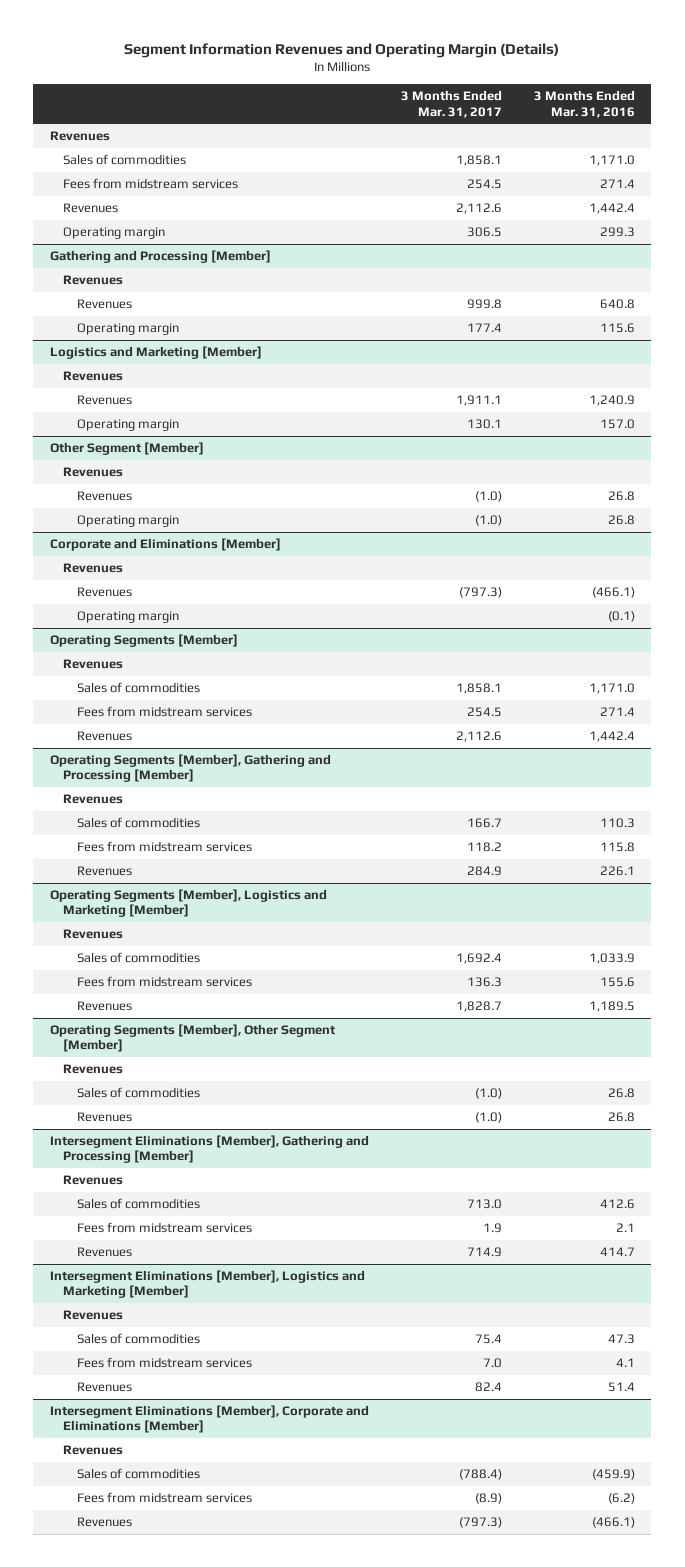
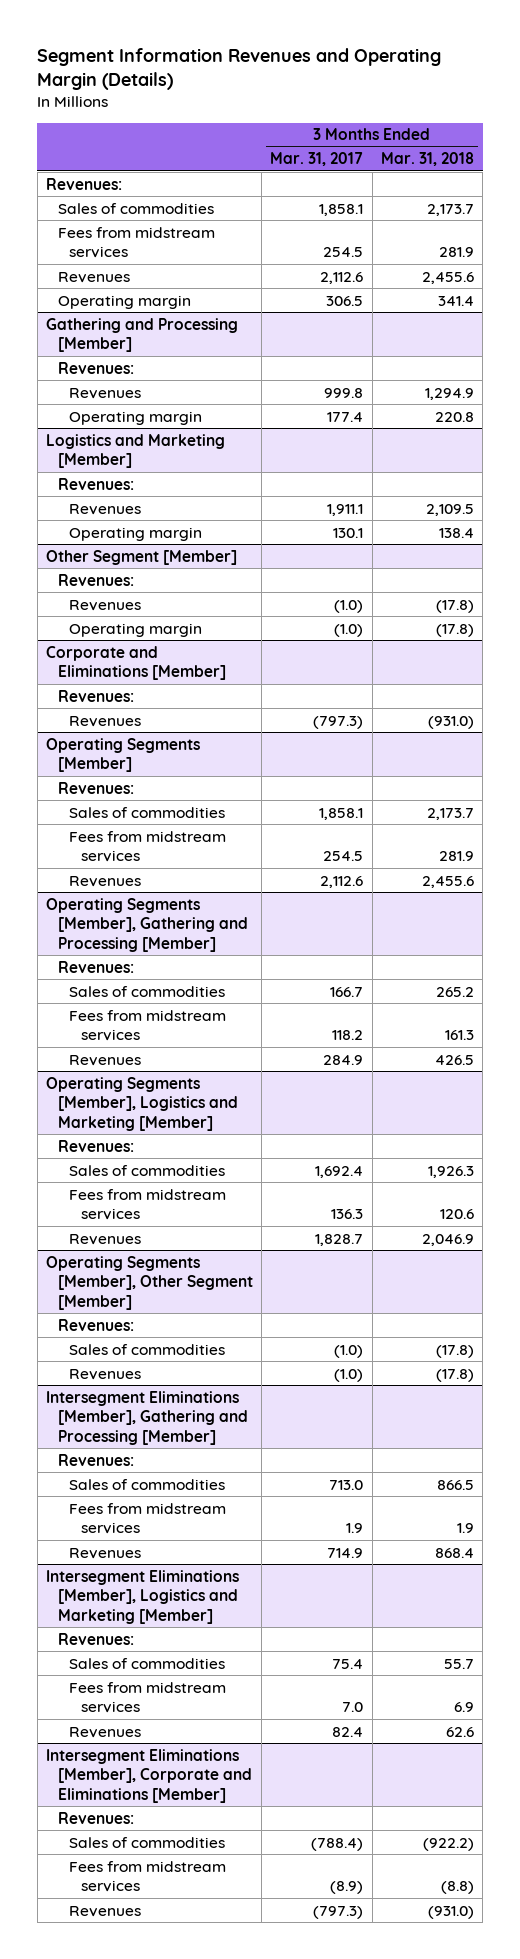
[534,90,636,118] 3 Months Ended Mar. 31, 2016 -> none
none -> [380,152,474,167] Mar. 31, 2018
[49,131,110,142] Revenues -> [46,177,123,190] Revenues:
[63,275,124,286] Revenues -> [57,361,134,374] Revenues:
[63,371,124,382] Revenues -> [57,477,134,490] Revenues:
[63,467,124,478] Revenues -> [57,573,134,586] Revenues:
[63,563,124,574] Revenues -> [57,689,134,702] Revenues:
[77,611,180,624] Operating margin -> none
[63,659,124,670] Revenues -> [57,781,134,794] Revenues:
[63,794,124,805] Revenues -> [57,960,134,973] Revenues:
[63,929,124,940] Revenues -> [57,1139,134,1152] Revenues:
[63,1064,124,1075] Revenues -> [57,1318,134,1331] Revenues:
[63,1175,124,1186] Revenues -> [57,1453,134,1466] Revenues:
[63,1310,124,1321] Revenues -> [57,1632,134,1645] Revenues:
[63,1445,124,1456] Revenues -> [57,1811,134,1824] Revenues:

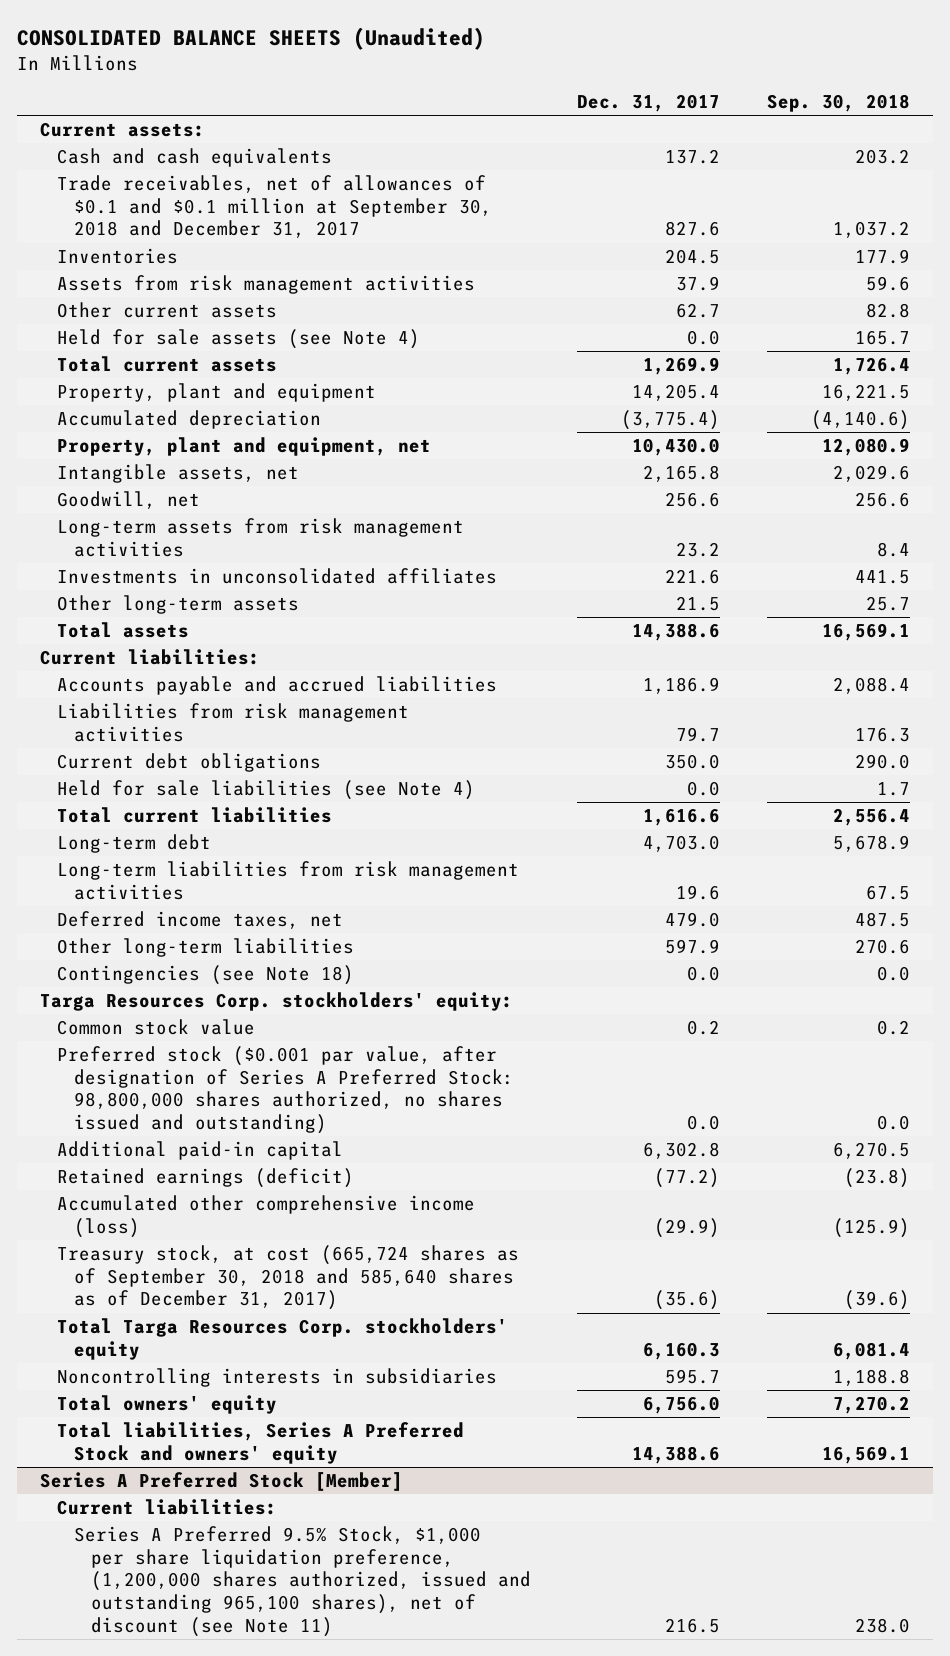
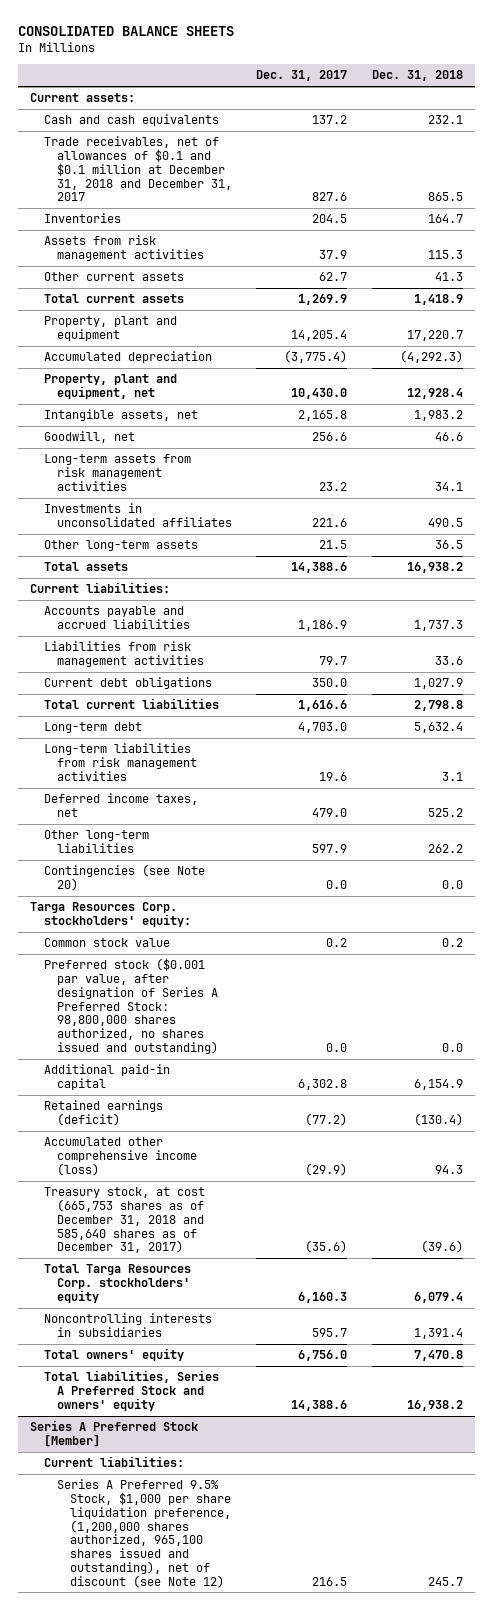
[16,27,485,51] CONSOLIDATED BALANCE SHEETS (Unaudited) -> [18,26,235,37] CONSOLIDATED BALANCE SHEETS
[766,94,910,113] Sep. 30, 2018 -> none
none -> [371,70,463,82] Dec. 31, 2018
[57,175,492,239] Trade receivables, net of allowances of $0.1 and $0.1 million at September 30, 2018 and December 31, 2017 -> [43,136,232,202] Trade receivables, net of allowances of $0.1 and $0.1 million at December 31, 2018 and December 31, 2017
[57,329,421,350] Held for sale assets (see Note 4) -> none
[57,780,476,801] Held for sale liabilities (see Note 4) -> none
[57,965,355,986] Contingencies (see Note 18) -> [43,864,205,892] Contingencies (see Note 20)
[57,1245,520,1311] Treasury stock, at cost (665,724 shares as of September 30, 2018 and 585,640 shares as of December 31, 2017) -> [43,1187,205,1254] Treasury stock, at cost (665,753 shares as of December 31, 2018 and 585,640 shares as of December 31, 2017)
[73,1526,531,1637] Series A Preferred 9.5% Stock, $1,000 per share liquidation preference, (1,200,000 shares authorized, issued and outstanding 965,100 shares), net of discount (see Note 11) -> [56,1479,231,1588] Series A Preferred 9.5% Stock, $1,000 per share liquidation preference, (1,200,000 shares authorized, 965,100 shares issued and outstanding), net of discount (see Note 12)

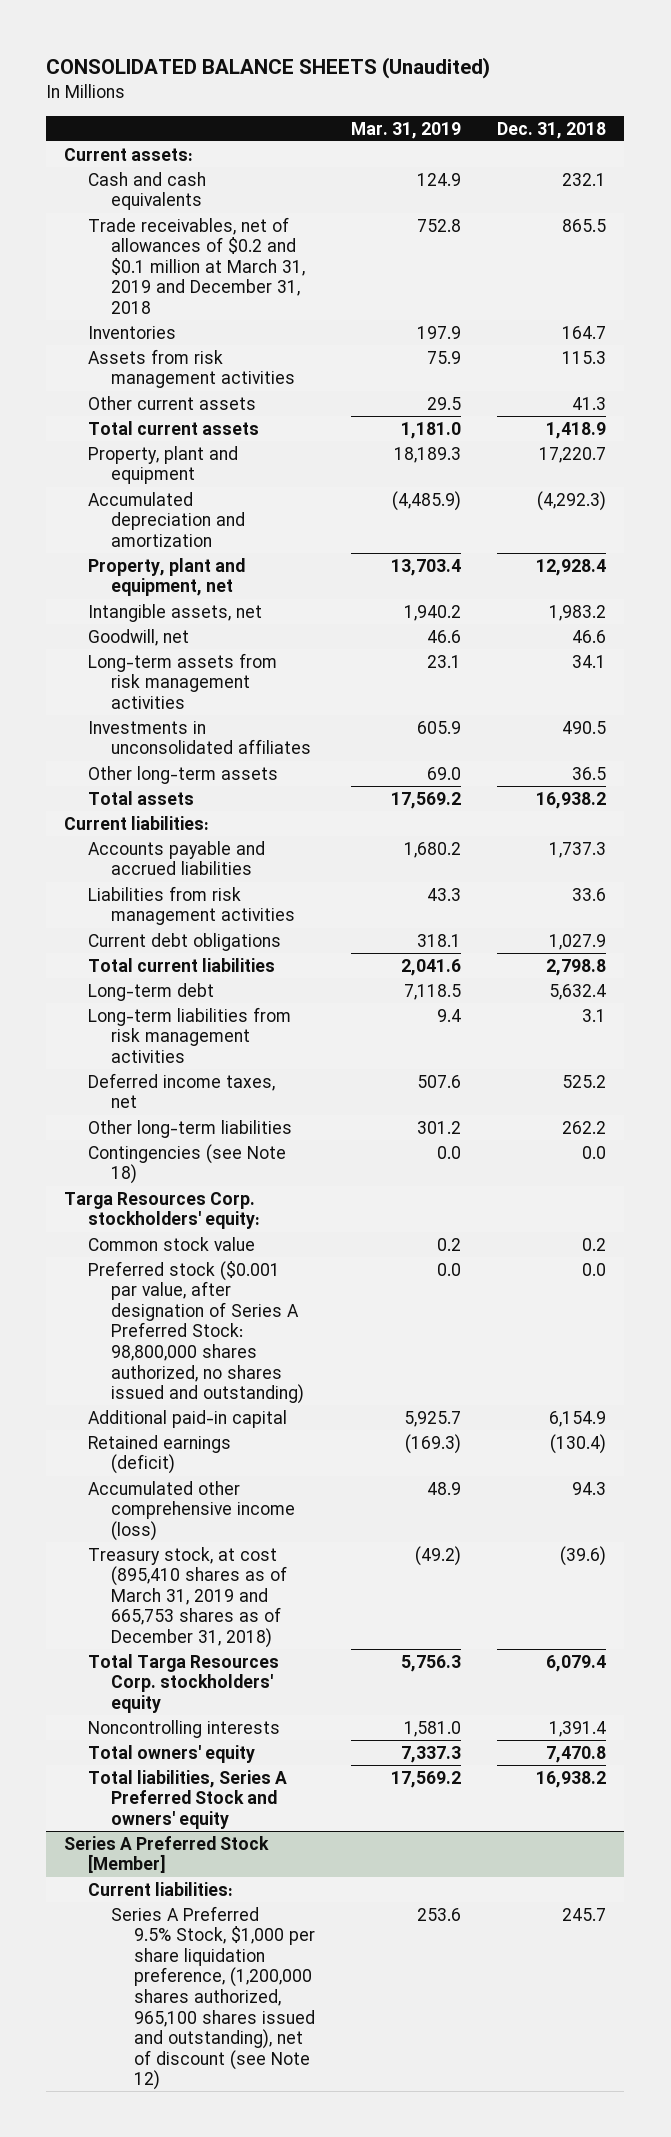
[18,26,235,37] CONSOLIDATED BALANCE SHEETS -> [46,56,491,79] CONSOLIDATED BALANCE SHEETS (Unaudited)
[256,70,348,82] Dec. 31, 2017 -> none
none -> [351,121,462,139] Mar. 31, 2019
[43,136,232,202] Trade receivables, net of allowances of $0.1 and $0.1 million at December 31, 2018 and December 31, 2017 -> [87,216,306,315] Trade receivables, net of allowances of $0.2 and $0.1 million at March 31, 2019 and December 31, 2018
[43,351,212,364] Accumulated depreciation -> [87,491,246,547] Accumulated depreciation and amortization
[43,864,205,892] Contingencies (see Note 20) -> [87,1143,286,1185] Contingencies (see Note 18)
[43,1187,205,1254] Treasury stock, at cost (665,753 shares as of December 31, 2018 and 585,640 shares as of December 31, 2017) -> [87,1546,288,1649] Treasury stock, at cost (895,410 shares as of March 31, 2019 and 665,753 shares as of December 31, 2018)
[43,1313,212,1338] Noncontrolling interests in subsidiaries -> [87,1719,280,1738] Noncontrolling interests

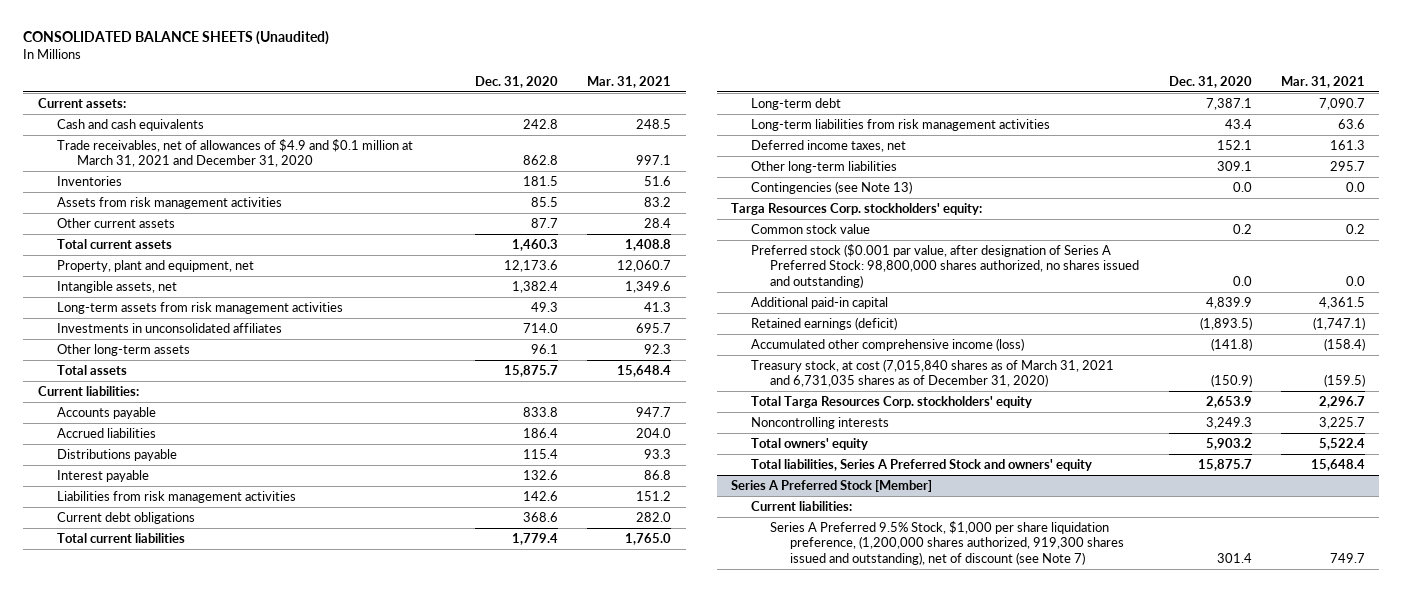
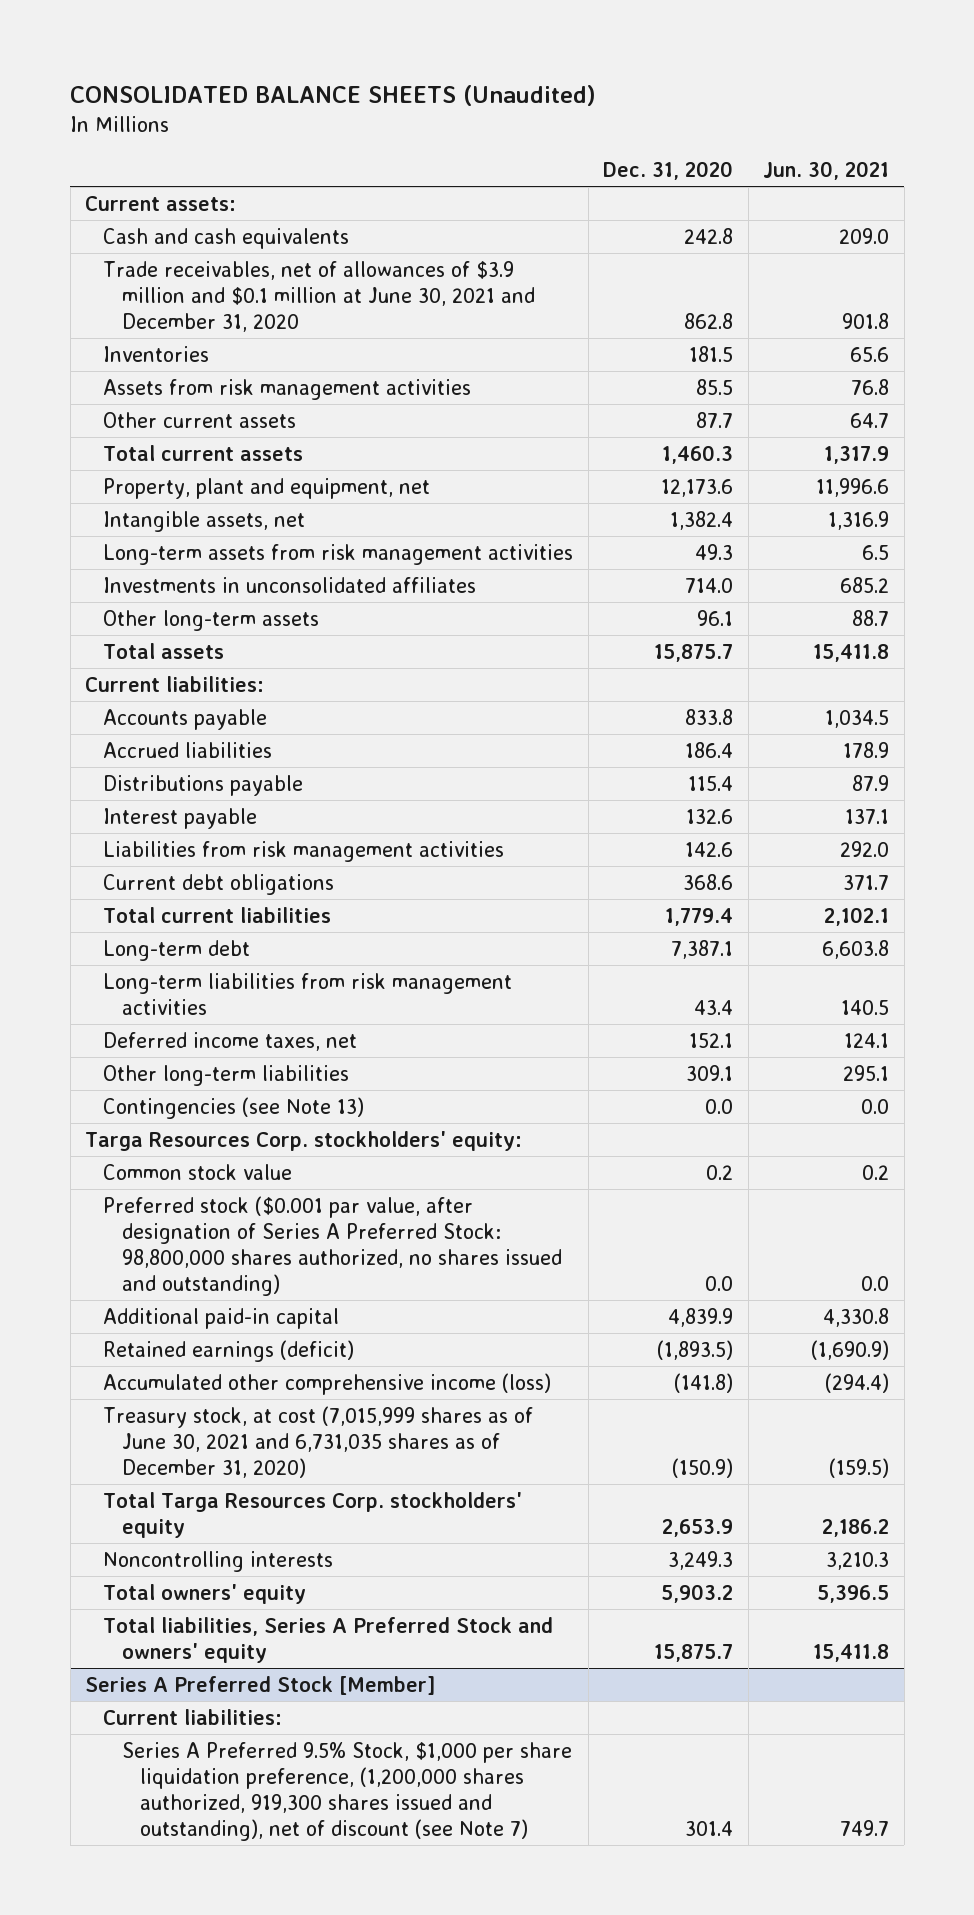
[587,76,672,89] Mar. 31, 2021 -> none
none -> [763,161,890,181] Jun. 30, 2021
[57,138,414,168] Trade receivables, net of allowances of $4.9 and $0.1 million at March 31, 2021 and December 31, 2020 -> [103,260,535,332] Trade receivables, net of allowances of $3.9 million and $0.1 million at June 30, 2021 and December 31, 2020
[750,358,1114,388] Treasury stock, at cost (7,015,840 shares as of March 31, 2021 and 6,731,035 shares as of December 31, 2020) -> [103,1405,534,1478] Treasury stock, at cost (7,015,999 shares as of June 30, 2021 and 6,731,035 shares as of December 31, 2020)

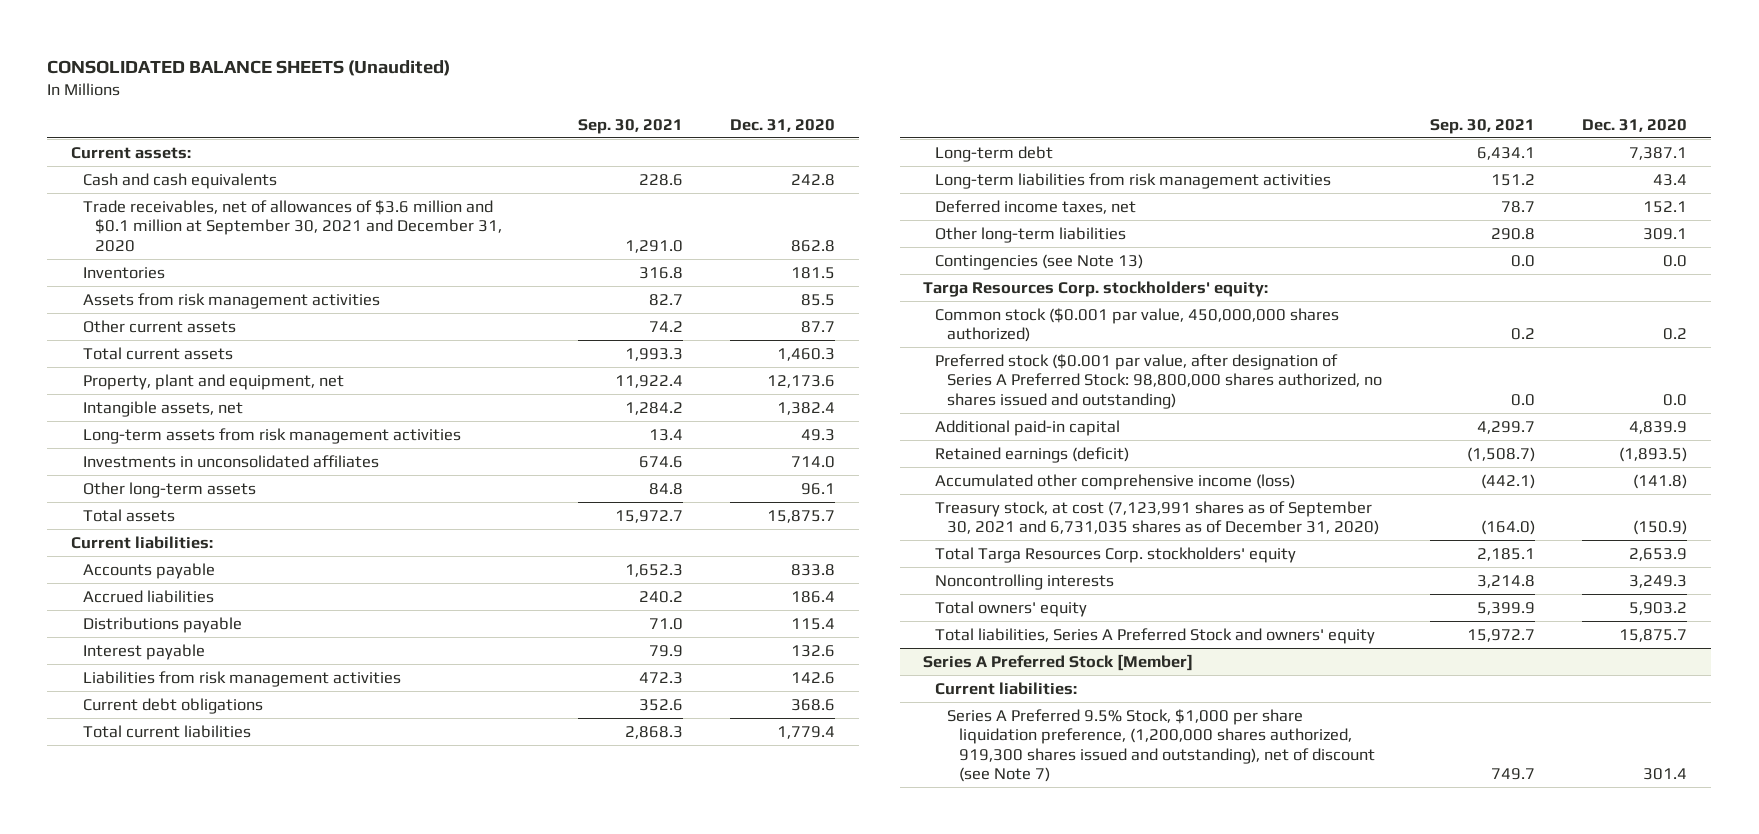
[763,161,890,181] Jun. 30, 2021 -> none
none -> [577,118,683,134] Sep. 30, 2021
[103,260,535,332] Trade receivables, net of allowances of $3.9 million and $0.1 million at June 30, 2021 and December 31, 2020 -> [83,199,503,252] Trade receivables, net of allowances of $3.6 million and $0.1 million at September 30, 2021 and December 31, 2020
[103,1163,293,1180] Common stock value -> [935,307,1340,343] Common stock ($0.001 par value, 450,000,000 shares authorized)
[103,1405,534,1478] Treasury stock, at cost (7,015,999 shares as of June 30, 2021 and 6,731,035 shares as of December 31, 2020) -> [935,500,1380,536] Treasury stock, at cost (7,123,991 shares as of September 30, 2021 and 6,731,035 shares as of December 31, 2020)

